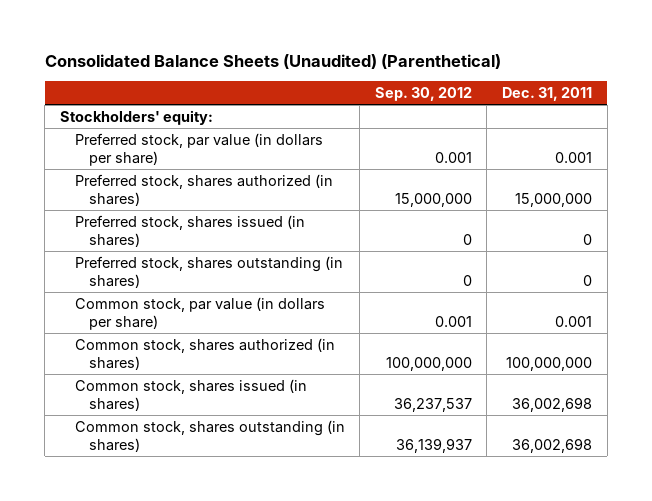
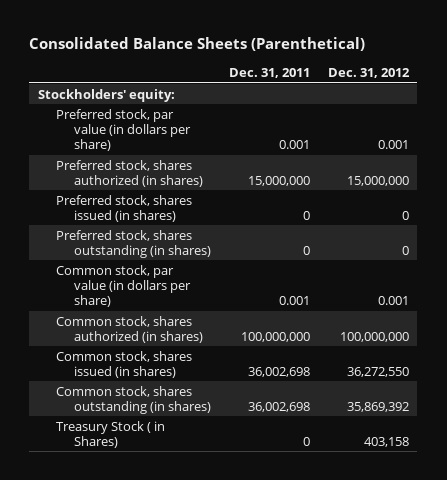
[44,54,501,70] Consolidated Balance Sheets (Unaudited) (Parenthetical) -> [29,37,366,52] Consolidated Balance Sheets (Parenthetical)
[374,87,472,102] Sep. 30, 2012 -> none
none -> [327,67,410,78] Dec. 31, 2012
none -> [56,420,166,448] Treasury Stock ( in Shares)

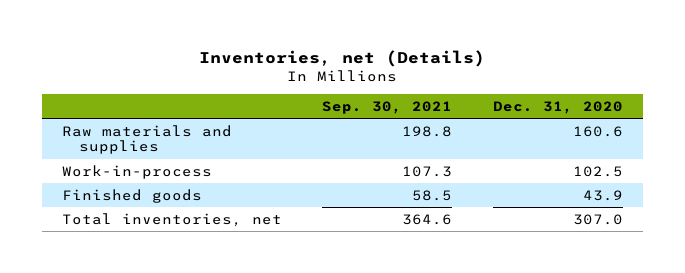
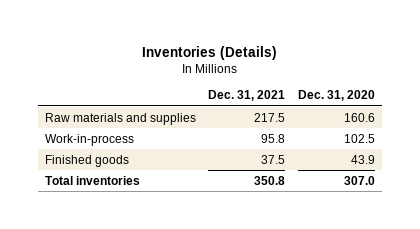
[199,49,486,67] Inventories, net (Details) -> [141,45,277,60] Inventories (Details)
[322,100,453,114] Sep. 30, 2021 -> none
none -> [208,90,286,102] Dec. 31, 2021
[61,212,282,227] Total inventories, net -> [44,175,140,185] Total inventories

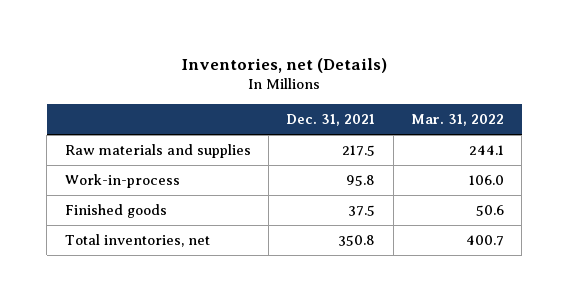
[141,45,277,60] Inventories (Details) -> [181,57,388,73] Inventories, net (Details)
[298,90,376,102] Dec. 31, 2020 -> none
none -> [411,114,505,127] Mar. 31, 2022
[44,175,140,185] Total inventories -> [64,234,210,248] Total inventories, net

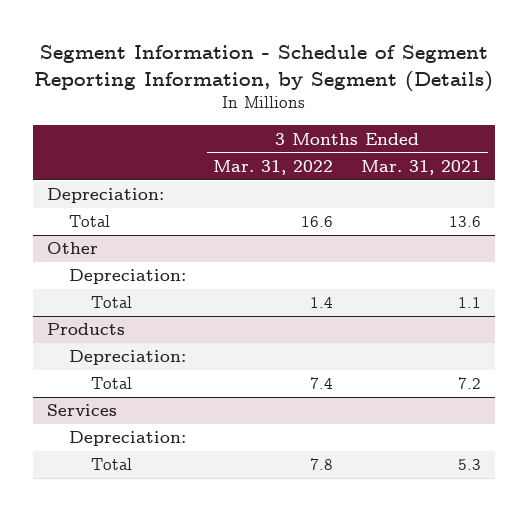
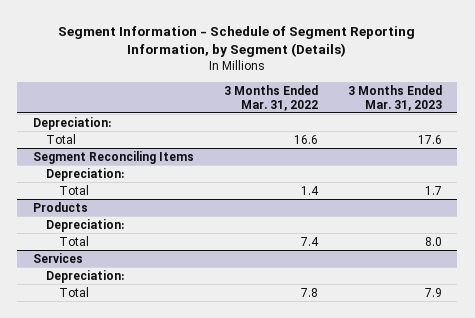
[361,160,482,176] Mar. 31, 2021 -> none
none -> [348,84,443,111] 3 Months Ended Mar. 31, 2023
[46,242,98,255] Other -> [32,150,194,164] Segment Reconciling Items

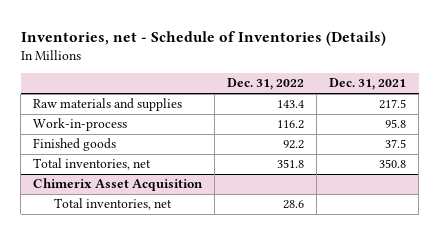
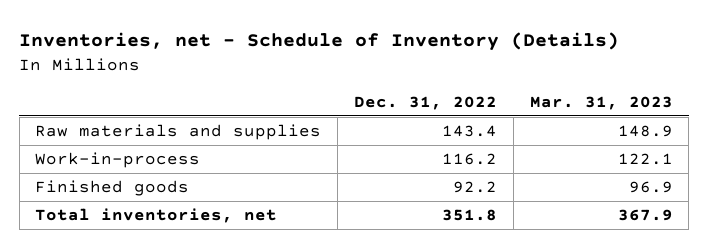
[20,30,386,46] Inventories, net - Schedule of Inventories (Details) -> [19,32,620,52] Inventories, net - Schedule of Inventory (Details)
[329,78,407,91] Dec. 31, 2021 -> none
none -> [529,95,673,110] Mar. 31, 2023
[33,178,204,192] Chimerix Asset Acquisition -> none
[53,198,172,211] Total inventories, net -> none

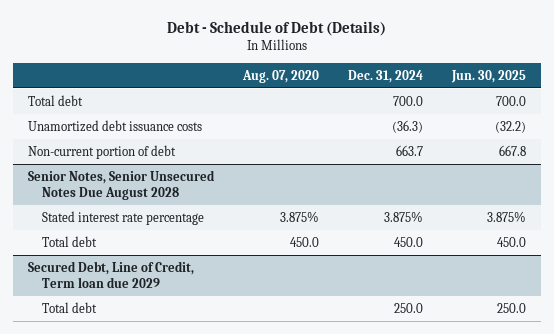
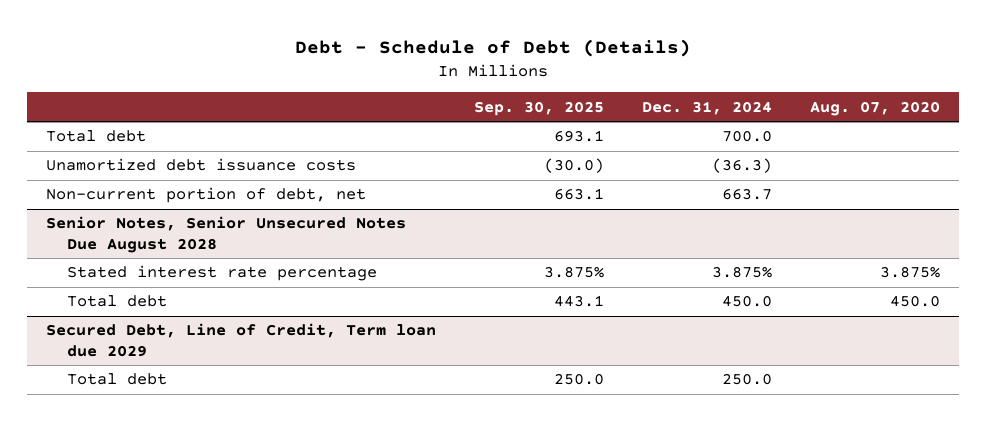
[451,69,527,83] Jun. 30, 2025 -> none
none -> [473,100,604,116] Sep. 30, 2025
[27,144,176,159] Non-current portion of debt -> [45,187,366,204] Non-current portion of debt, net

